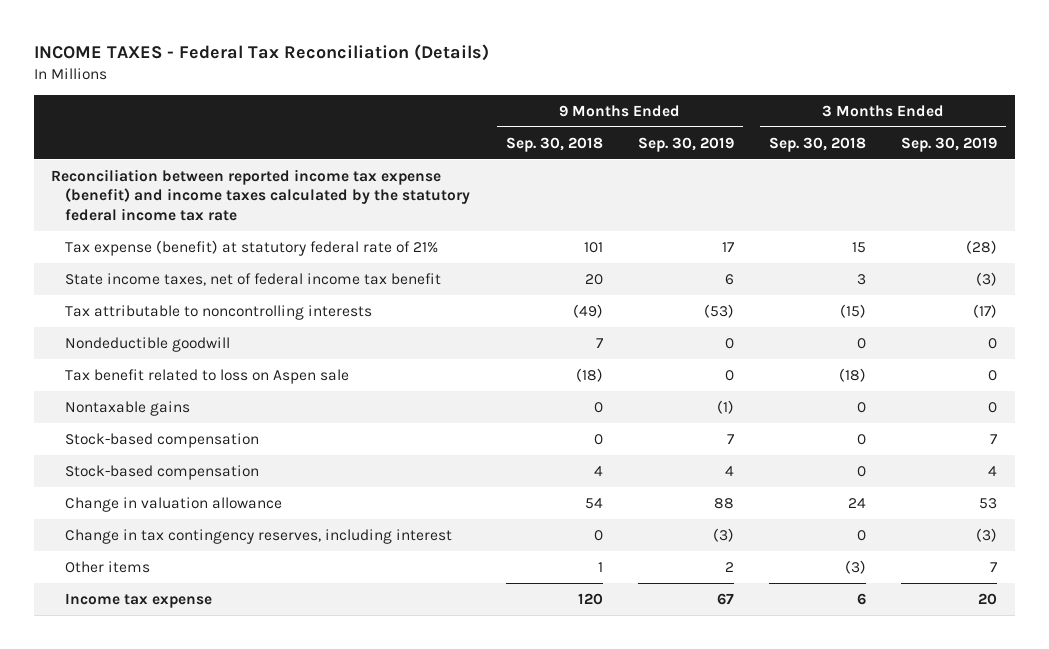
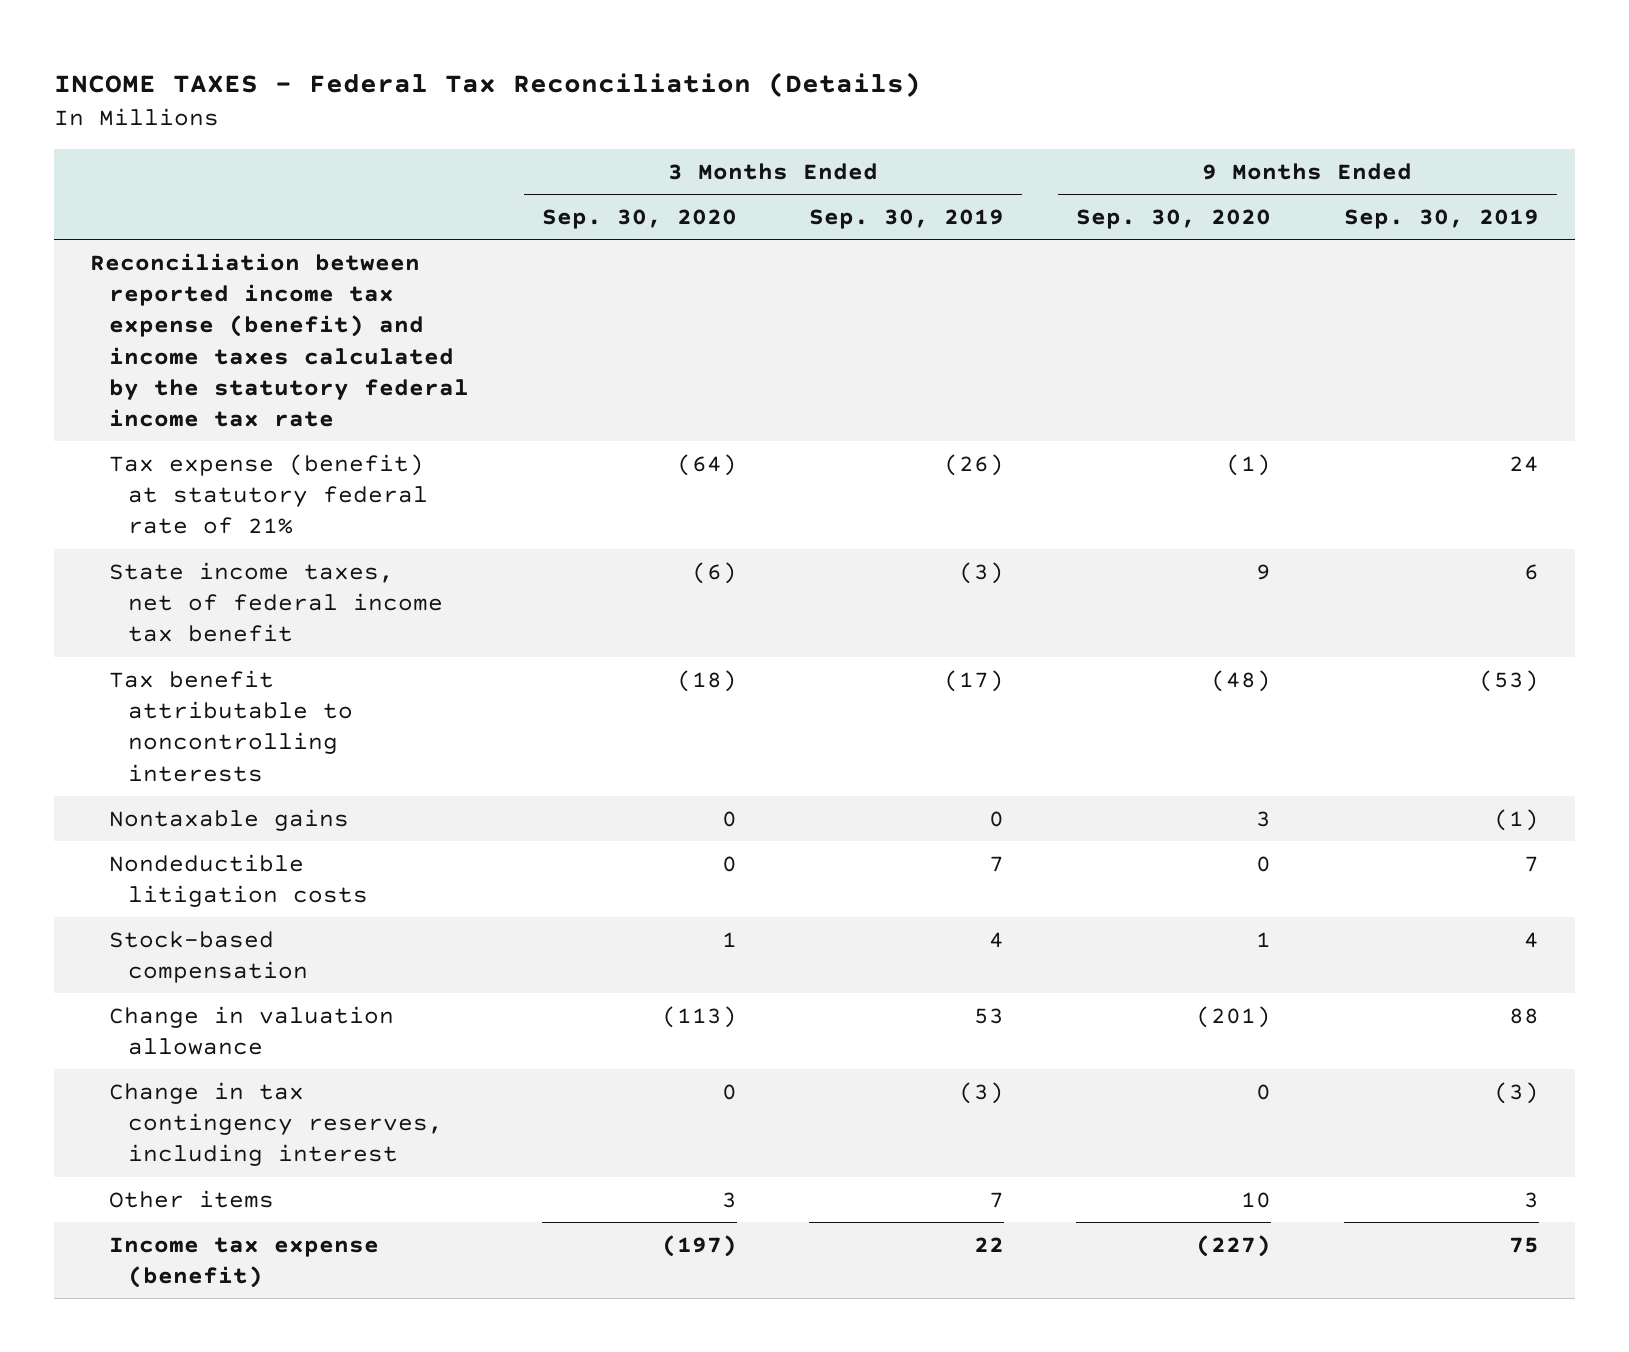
[505,136,603,152] Sep. 30, 2018 -> none
[768,136,866,152] Sep. 30, 2018 -> none
none -> [541,209,737,230] Sep. 30, 2020
none -> [1076,209,1272,230] Sep. 30, 2020
[721,241,734,252] 17 -> [1508,455,1539,472] 24
[966,239,998,254] (28) -> [943,453,1004,476] (26)
[65,336,231,352] Nondeductible goodwill -> none
[65,368,350,384] Tax benefit related to loss on Aspen sale -> none
[65,304,373,320] Tax attributable to noncontrolling interests -> [109,669,354,782] Tax benefit attributable to noncontrolling interests
[65,432,260,448] Stock-based compensation -> [109,853,369,908] Nondeductible litigation costs
[724,561,734,572] 2 -> [1523,1191,1539,1208] 3
[65,592,213,608] Income tax expense -> [109,1236,380,1289] Income tax expense (benefit)
[716,592,734,605] 67 -> [1508,1236,1539,1253] 75
[978,592,998,605] 20 -> [973,1236,1004,1252] 22

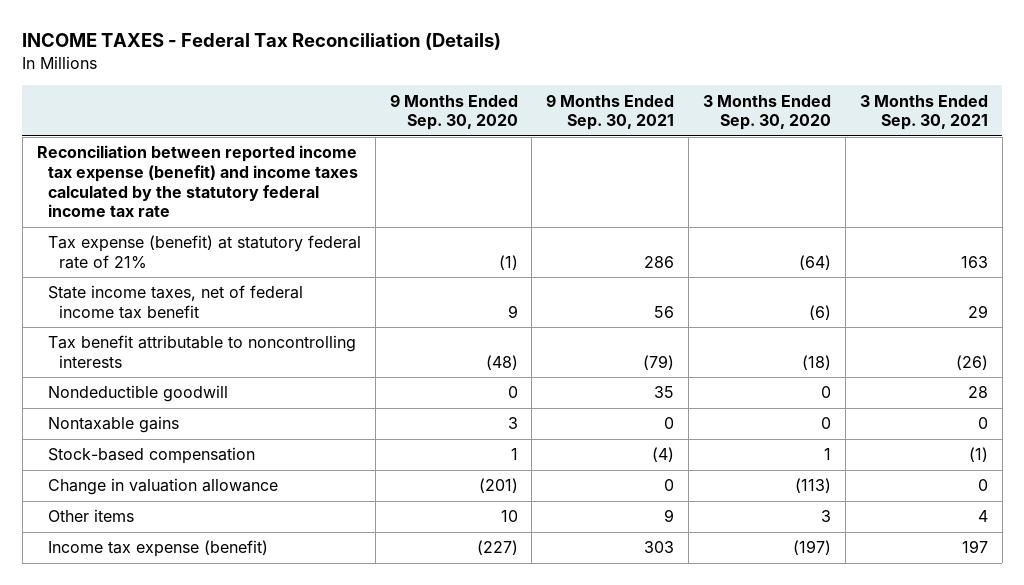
[808,209,1004,230] Sep. 30, 2019 -> none
[1343,209,1539,230] Sep. 30, 2019 -> none
none -> [546,93,675,131] 9 Months Ended Sep. 30, 2021
none -> [859,94,988,131] 3 Months Ended Sep. 30, 2021
none -> [47,385,228,403] Nondeductible goodwill
[109,853,369,908] Nondeductible litigation costs -> none
[109,1081,444,1167] Change in tax contingency reserves, including interest -> none

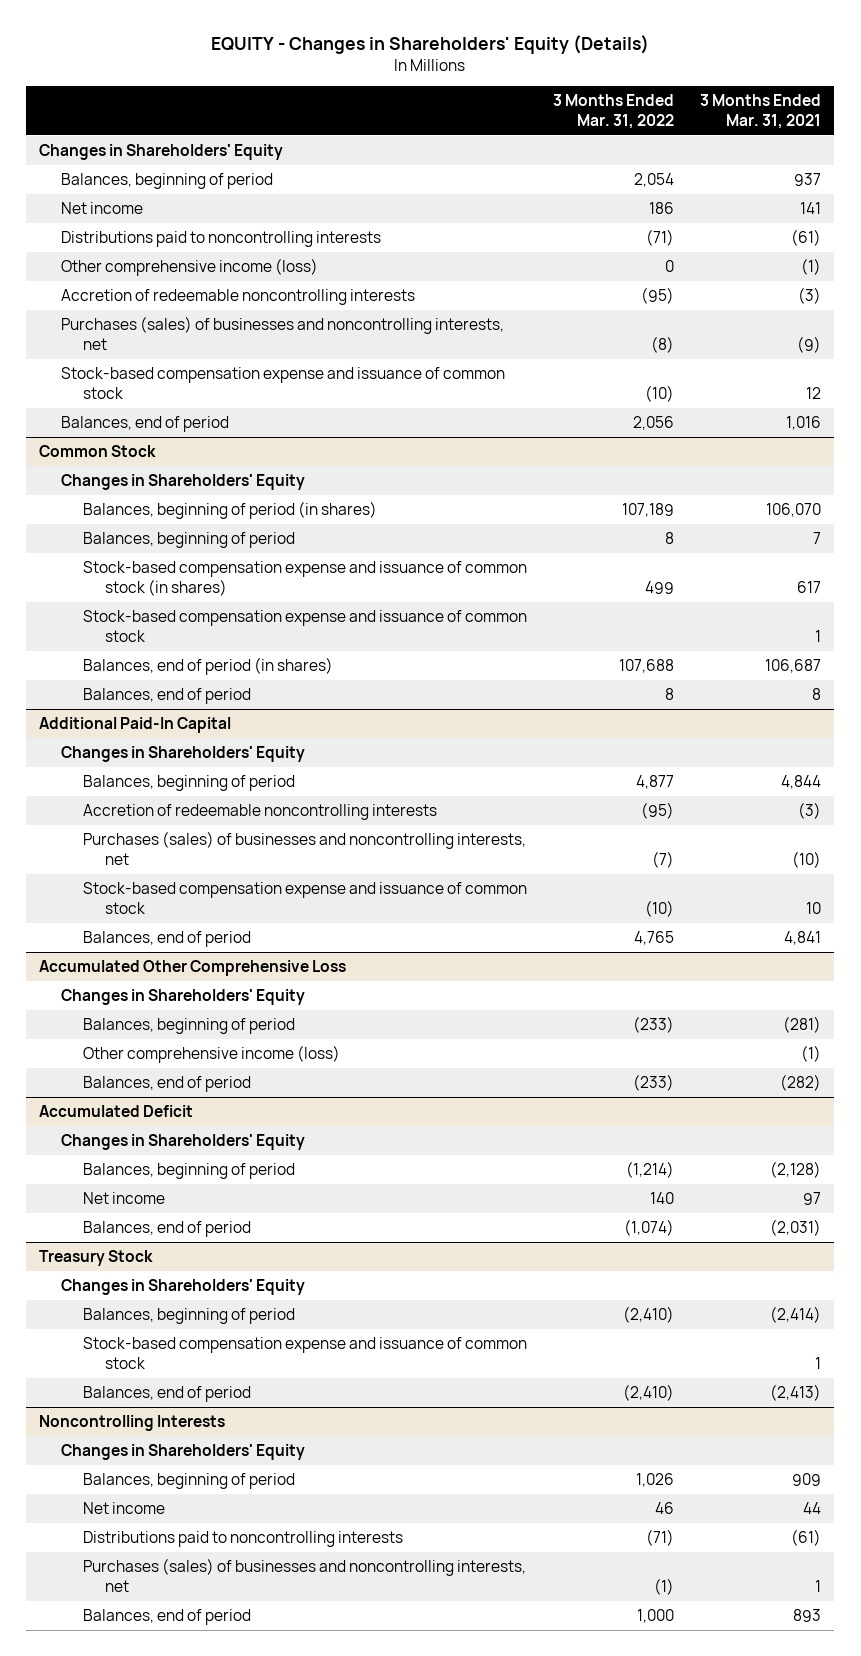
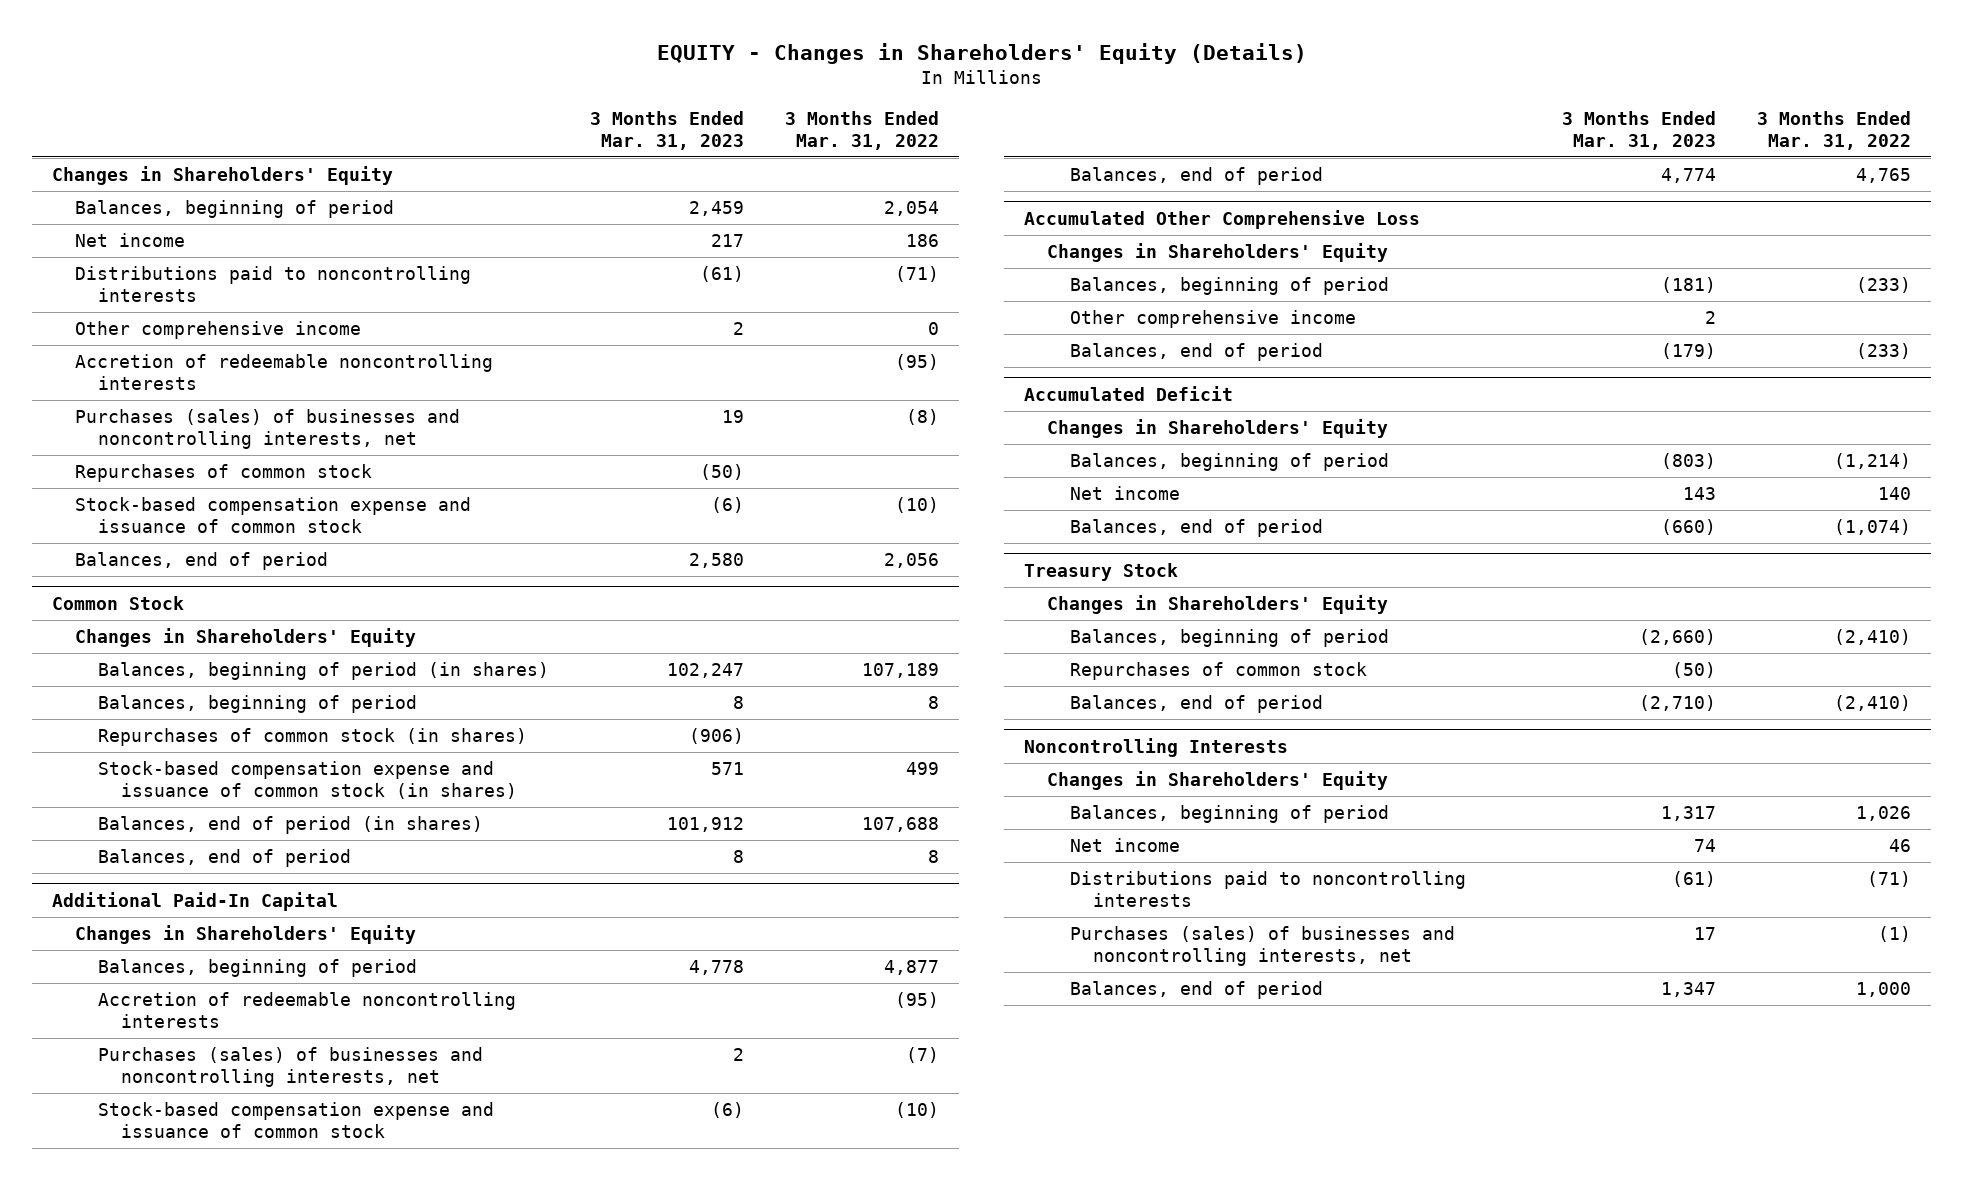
[700,93,822,129] 3 Months Ended Mar. 31, 2021 -> none
none -> [589,110,744,150] 3 Months Ended Mar. 31, 2023
[61,258,319,277] Other comprehensive income (loss) -> [75,321,362,340] Other comprehensive income
none -> [75,464,373,483] Repurchases of common stock
none -> [97,728,527,747] Repurchases of common stock (in shares)
[83,610,528,642] Stock-based compensation expense and issuance of common stock -> none
[83,1045,341,1064] Other comprehensive income (loss) -> [1070,310,1357,329] Other comprehensive income
[83,1337,528,1369] Stock-based compensation expense and issuance of common stock -> none
none -> [1070,662,1368,681] Repurchases of common stock

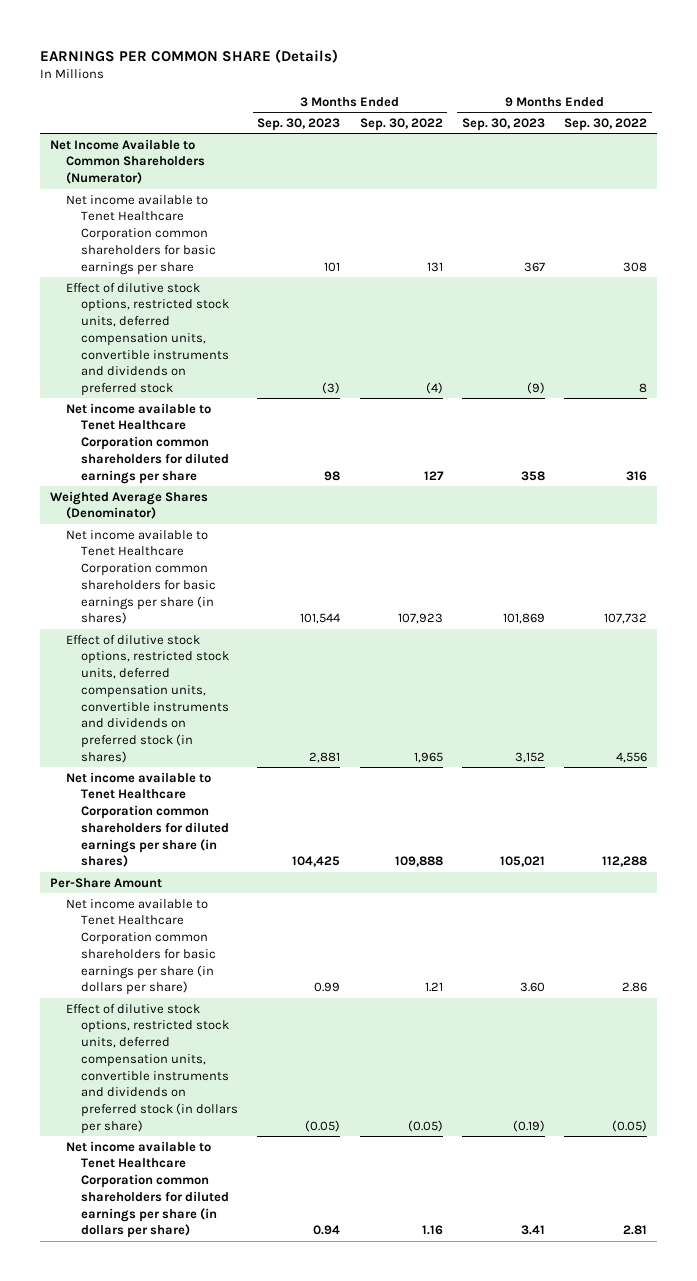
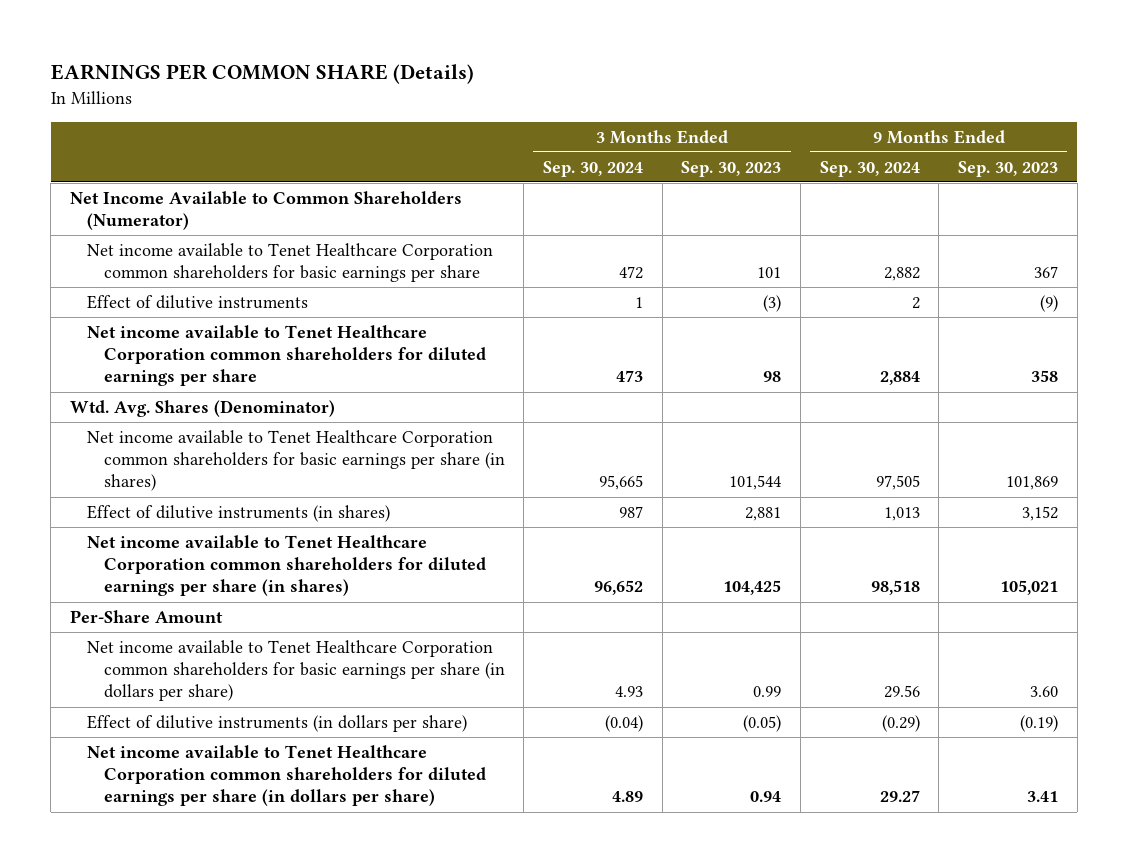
[359,117,443,131] Sep. 30, 2022 -> none
[564,117,648,131] Sep. 30, 2022 -> none
none -> [542,160,643,177] Sep. 30, 2024
none -> [819,160,920,177] Sep. 30, 2024
[65,282,230,396] Effect of dilutive stock options, restricted stock units, deferred compensation units, convertible instruments and dividends on preferred stock -> [86,294,308,309] Effect of dilutive instruments
[50,490,209,520] Weighted Average Shares (Denominator) -> [69,399,335,417] Wtd. Avg. Shares (Denominator)
[65,634,230,763] Effect of dilutive stock options, restricted stock units, deferred compensation units, convertible instruments and dividends on preferred stock (in shares) -> [86,504,390,522] Effect of dilutive instruments (in shares)
[65,1003,239,1134] Effect of dilutive stock options, restricted stock units, deferred compensation units, convertible instruments and dividends on preferred stock (in dollars per share) -> [86,714,467,732] Effect of dilutive instruments (in dollars per share)

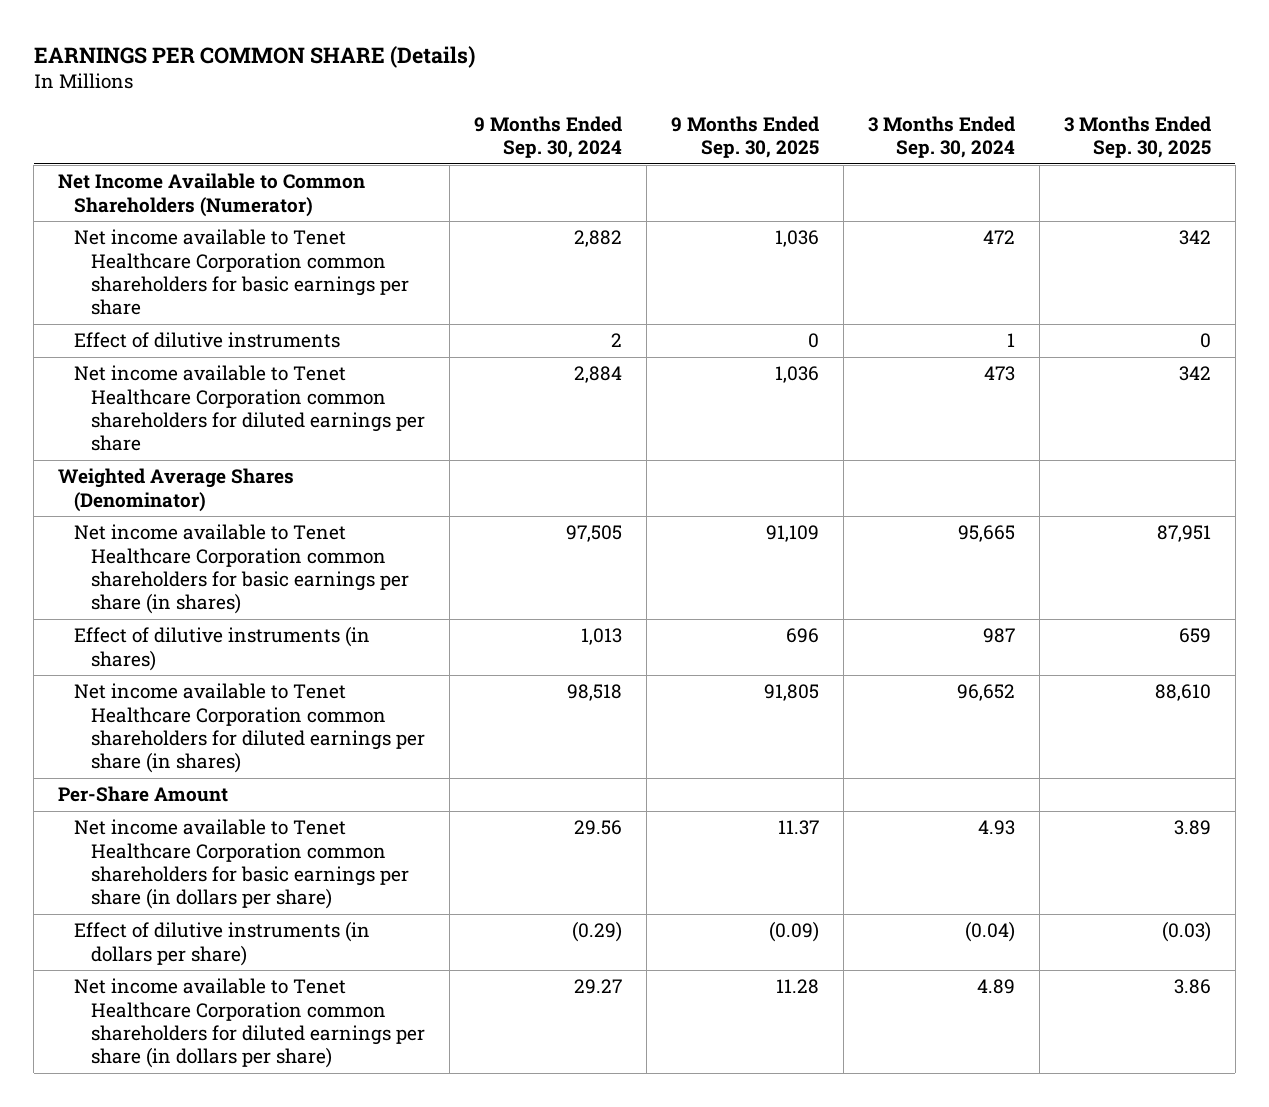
[681,160,782,177] Sep. 30, 2023 -> none
[957,160,1058,177] Sep. 30, 2023 -> none
none -> [670,115,819,158] 9 Months Ended Sep. 30, 2025
none -> [1063,115,1211,158] 3 Months Ended Sep. 30, 2025
[69,399,335,417] Wtd. Avg. Shares (Denominator) -> [58,468,295,512] Weighted Average Shares (Denominator)

